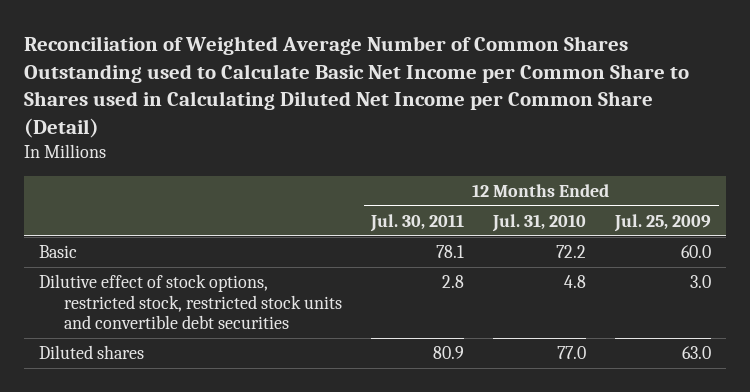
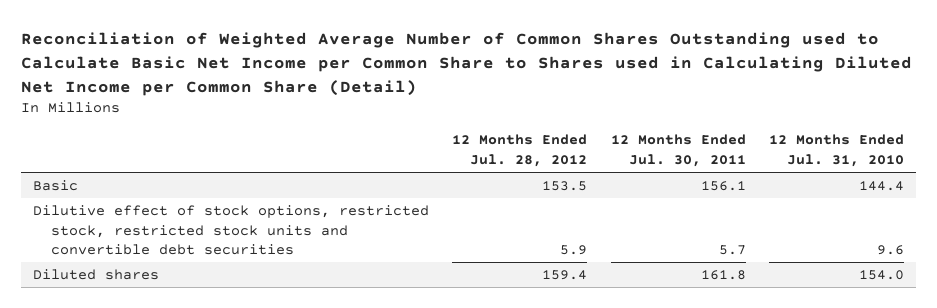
[614,213,712,232] Jul. 25, 2009 -> none
none -> [452,134,588,167] 12 Months Ended Jul. 28, 2012
[435,244,464,258] 78.1 -> [700,181,746,192] 156.1
[556,244,587,258] 72.2 -> [859,181,905,192] 144.4
[441,274,464,288] 2.8 -> [718,245,746,256] 5.7
[564,274,587,288] 4.8 -> [877,245,905,256] 9.6
[432,345,464,359] 80.9 -> [700,270,746,281] 161.8
[557,345,587,359] 77.0 -> [859,270,905,281] 154.0

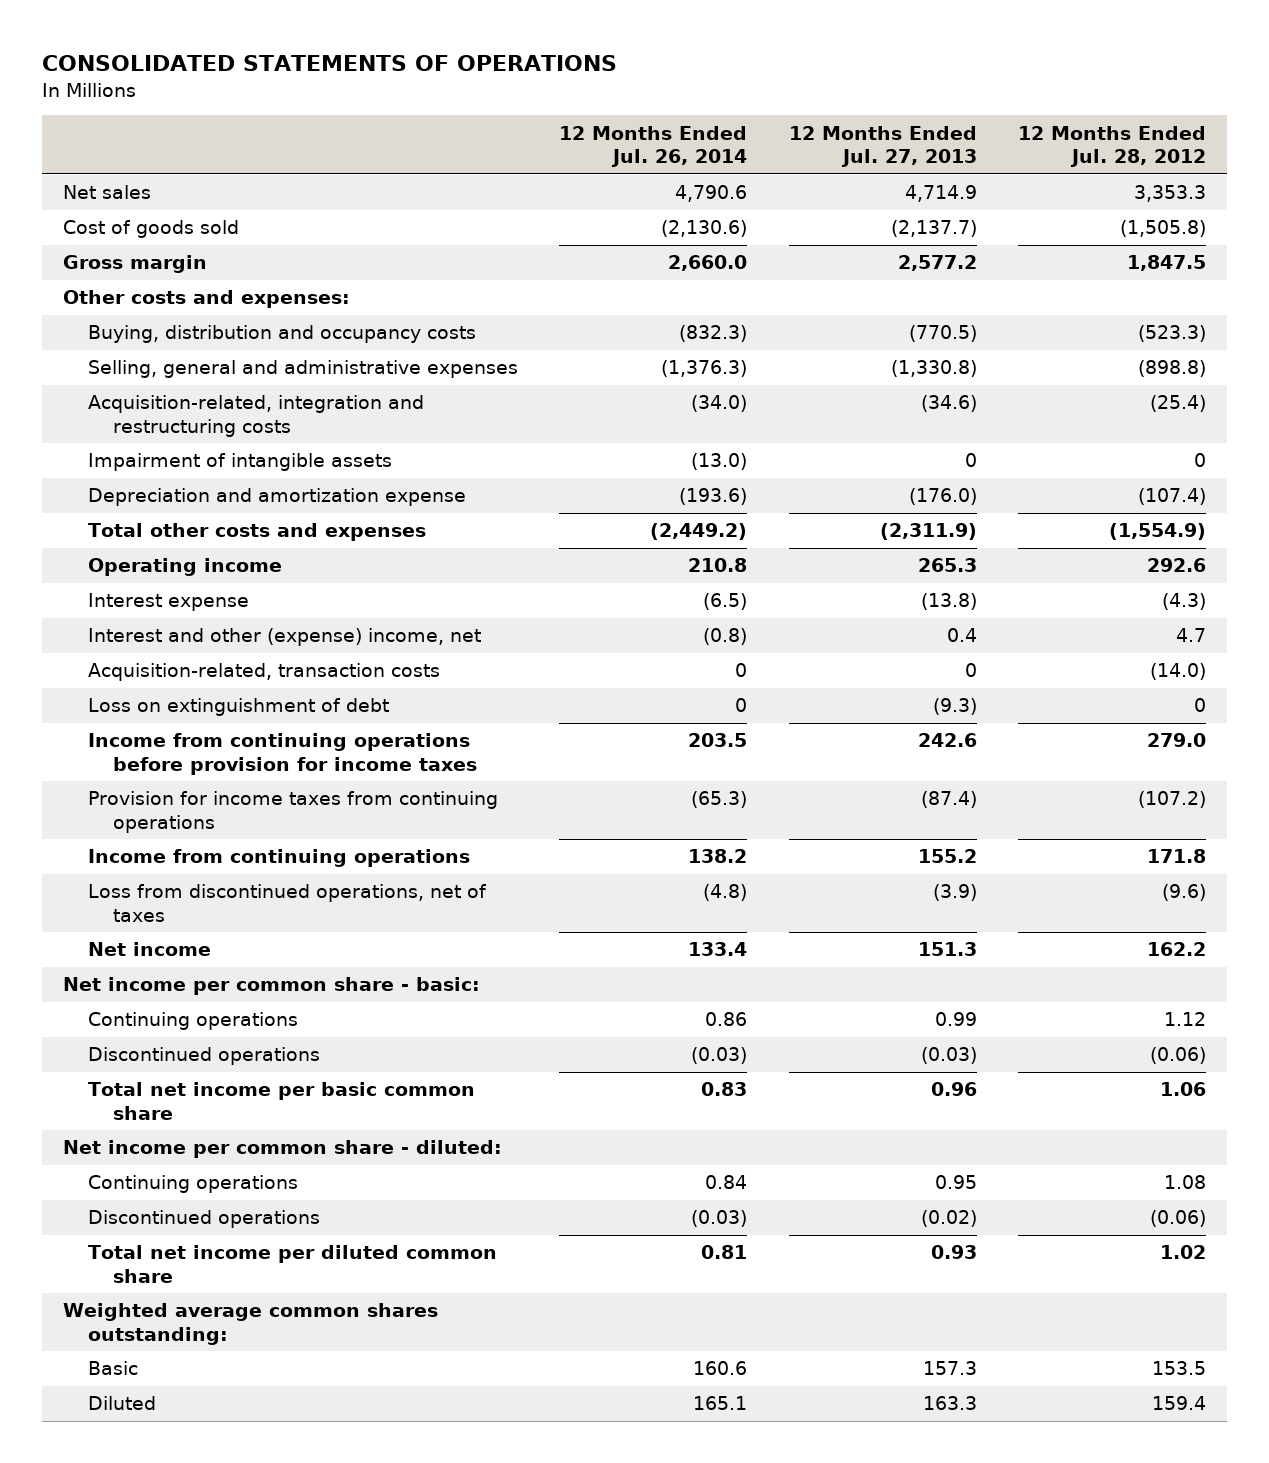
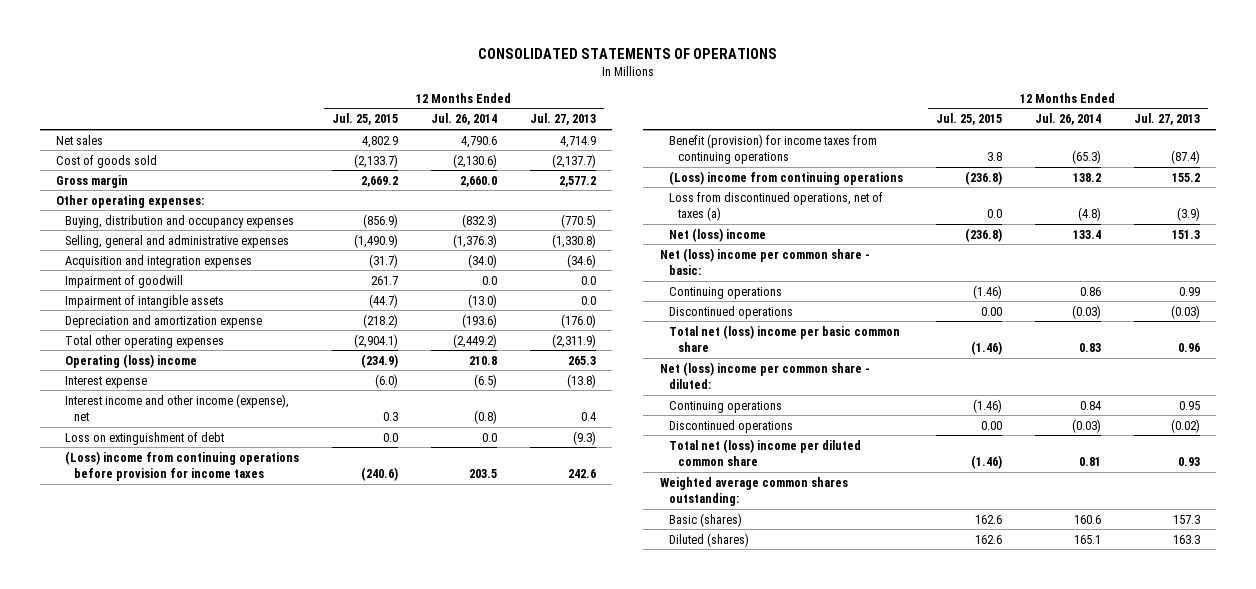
[1018,125,1207,168] 12 Months Ended Jul. 28, 2012 -> none
none -> [332,113,399,126] Jul. 25, 2015
[62,290,350,309] Other costs and expenses: -> [55,194,204,208] Other operating expenses:
[87,325,476,344] Buying, distribution and occupancy costs -> [65,214,295,228] Buying, distribution and occupancy expenses
[87,395,424,437] Acquisition-related, integration and restructuring costs -> [65,254,253,268] Acquisition and integration expenses
none -> [65,274,184,288] Impairment of goodwill
[964,453,977,468] 0 -> [580,295,596,305] 0.0
[87,523,426,542] Total other costs and expenses -> [65,334,225,348] Total other operating expenses
[87,558,282,577] Operating income -> [65,353,198,368] Operating (loss) income
[87,663,440,682] Acquisition-related, transaction costs -> none
[87,628,481,647] Interest and other (expense) income, net -> [65,393,290,421] Interest income and other income (expense), net
[735,698,748,713] 0 -> [481,432,497,442] 0.0
[87,733,478,775] Income from continuing operations before provision for income taxes -> [65,450,300,481] (Loss) income from continuing operations before provision for income taxes
[87,791,498,833] Provision for income taxes from continuing operations -> [669,133,878,164] Benefit (provision) for income taxes from continuing operations
[87,849,470,868] Income from continuing operations -> [669,170,904,185] (Loss) income from continuing operations
[87,884,487,922] Loss from discontinued operations, net of taxes -> [669,191,884,221] Loss from discontinued operations, net of taxes (a)
[87,942,211,957] Net income -> [669,227,767,242] Net (loss) income
[62,977,480,996] Net income per common share - basic: -> [659,247,870,275] Net (loss) income per common share - basic:
[87,1082,475,1120] Total net income per basic common share -> [669,324,901,352] Total net (loss) income per basic common share
[62,1140,502,1159] Net income per common share - diluted: -> [659,361,870,389] Net (loss) income per common share - diluted:
[87,1245,497,1283] Total net income per diluted common share -> [669,438,862,466] Total net (loss) income per diluted common share
[87,1361,138,1376] Basic -> [669,512,743,527] Basic (shares)
[87,1396,156,1411] Diluted -> [669,532,750,547] Diluted (shares)

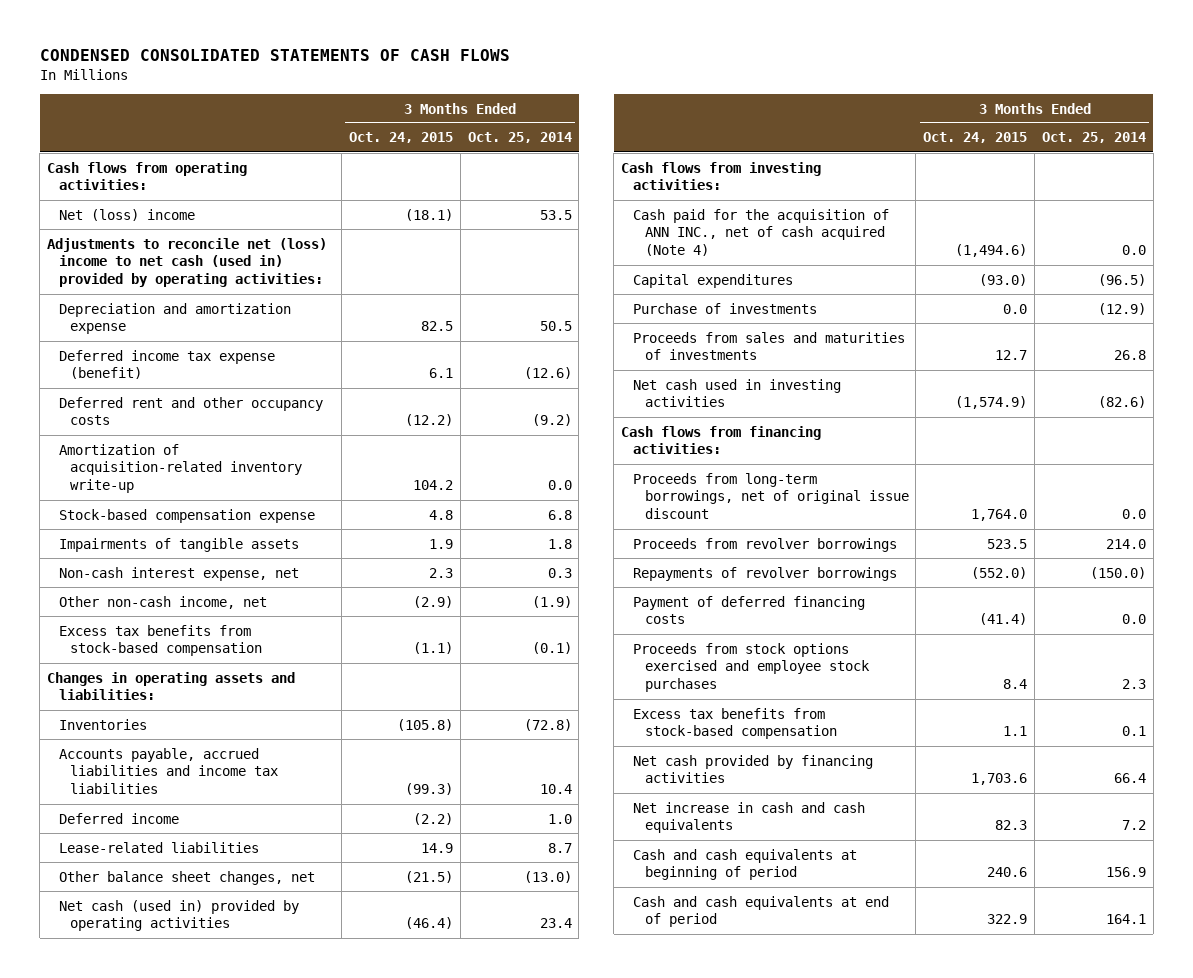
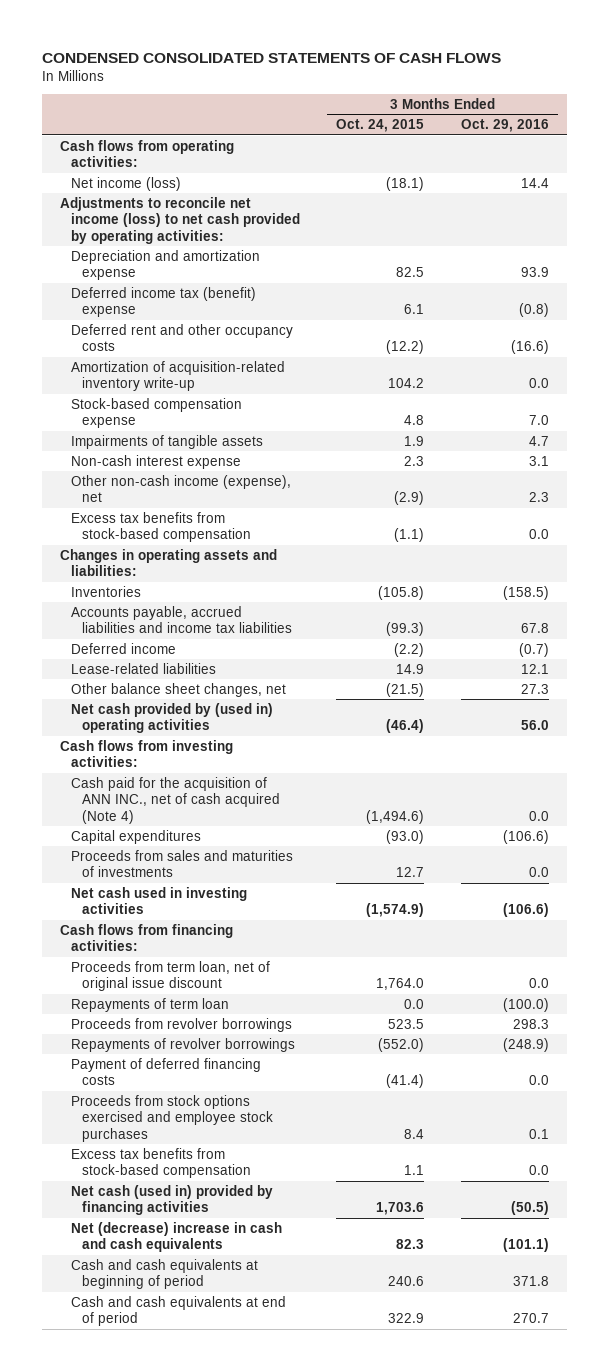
[467,132,572,144] Oct. 25, 2014 -> none
none -> [460,119,549,133] Oct. 29, 2016
[58,208,195,221] Net (loss) income -> [71,176,182,191] Net income (loss)
[46,237,327,288] Adjustments to reconcile net (loss) income to net cash (used in) provided by operating activities: -> [60,196,301,244] Adjustments to reconcile net income (loss) to net cash provided by operating activities:
[58,349,275,380] Deferred income tax expense (benefit) -> [71,286,257,318] Deferred income tax (benefit) expense
[58,566,299,581] Non-cash interest expense, net -> [71,454,242,469] Non-cash interest expense
[58,595,267,609] Other non-cash income, net -> [71,474,292,503] Other non-cash income (expense), net
[58,899,299,932] Net cash (used in) provided by operating activities -> [71,702,274,734] Net cash provided by (used in) operating activities
[632,302,817,314] Purchase of investments -> none
[632,472,909,520] Proceeds from long-term borrowings, net of original issue discount -> [71,960,271,992] Proceeds from term loan, net of original issue discount
none -> [71,997,230,1012] Repayments of term loan
[632,754,873,784] Net cash provided by financing activities -> [71,1184,274,1216] Net cash (used in) provided by financing activities
[632,801,865,834] Net increase in cash and cash equivalents -> [71,1221,283,1253] Net (decrease) increase in cash and cash equivalents

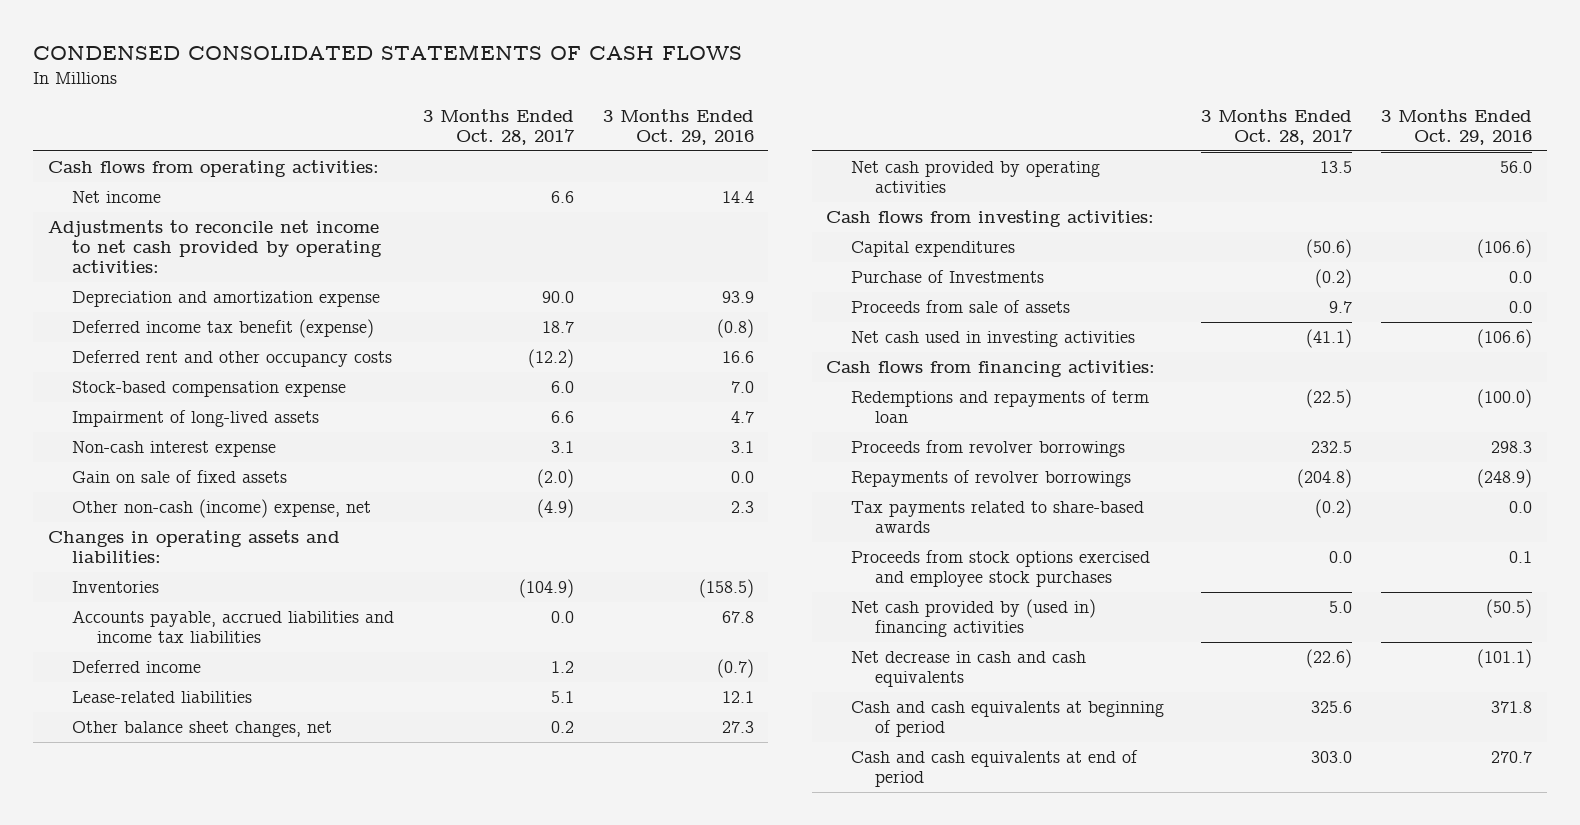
[336,119,425,133] Oct. 24, 2015 -> none
none -> [423,108,576,145] 3 Months Ended Oct. 28, 2017
[71,176,182,191] Net income (loss) -> [72,190,162,203] Net income
[60,196,301,244] Adjustments to reconcile net income (loss) to net cash provided by operating activities: -> [47,219,383,273] Adjustments to reconcile net income to net cash provided by operating activities:
[71,360,286,392] Amortization of acquisition-related inventory write-up -> none
[71,286,257,318] Deferred income tax (benefit) expense -> [72,318,375,338] Deferred income tax benefit (expense)
[510,340,549,355] (16.6) -> [721,350,754,363] 16.6
[71,434,264,449] Impairments of tangible assets -> [72,409,320,427] Impairment of long-lived assets
[71,511,251,543] Excess tax benefits from stock-based compensation -> none
none -> [72,469,288,483] Gain on sale of fixed assets
[71,474,292,503] Other non-cash income (expense), net -> [72,498,372,518] Other non-cash (income) expense, net
[71,702,274,734] Net cash provided by (used in) operating activities -> [850,160,1100,193] Net cash provided by operating activities
[71,776,280,824] Cash paid for the acquisition of ANN INC., net of cash acquired (Note 4) -> none
[71,849,294,878] Proceeds from sales and maturities of investments -> none
none -> [850,269,1044,283] Purchase of Investments
none -> [850,299,1070,313] Proceeds from sale of assets
[71,960,271,992] Proceeds from term loan, net of original issue discount -> none
[71,997,230,1012] Repayments of term loan -> [850,389,1149,423] Redemptions and repayments of term loan
[71,1057,262,1086] Payment of deferred financing costs -> none
none -> [850,500,1144,533] Tax payments related to share-based awards
[71,1147,251,1179] Excess tax benefits from stock-based compensation -> none
[71,1184,274,1216] Net cash (used in) provided by financing activities -> [850,598,1096,637] Net cash provided by (used in) financing activities
[71,1221,283,1253] Net (decrease) increase in cash and cash equivalents -> [850,650,1086,687] Net decrease in cash and cash equivalents

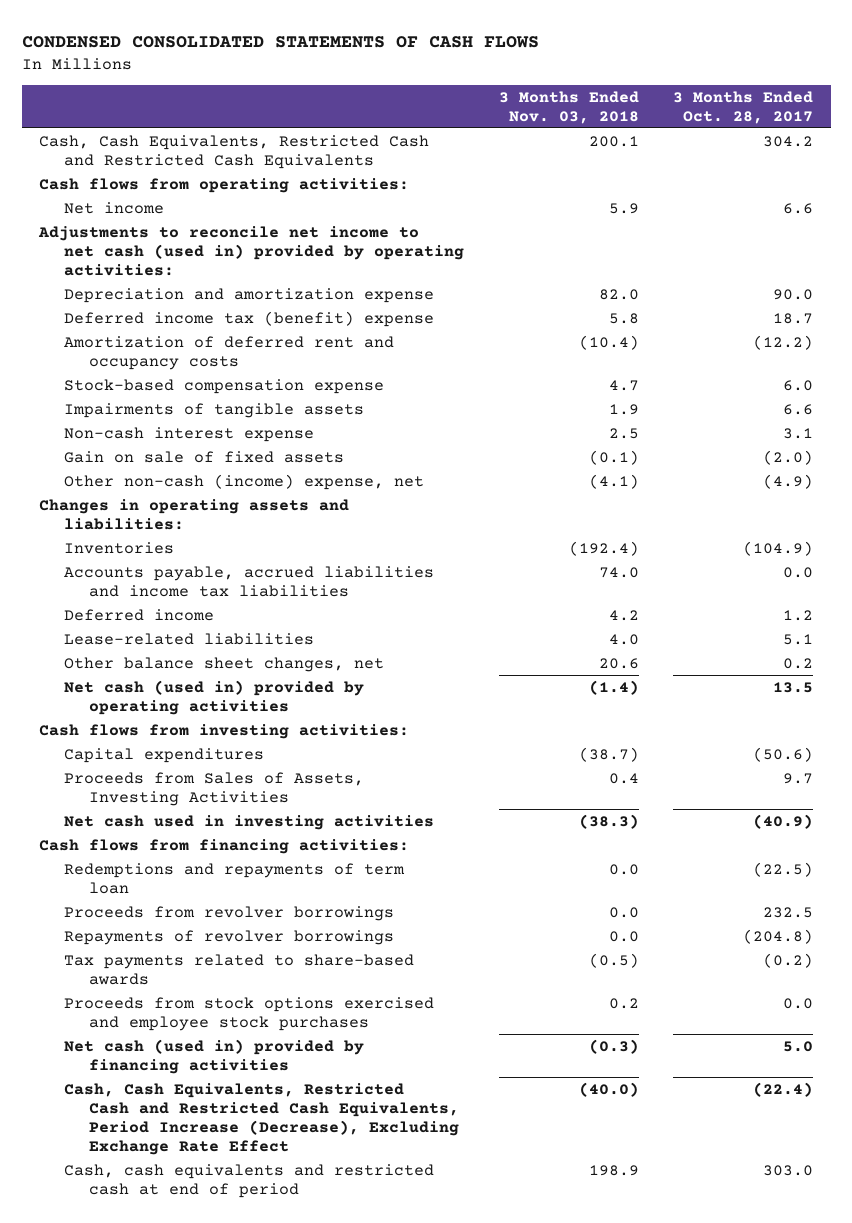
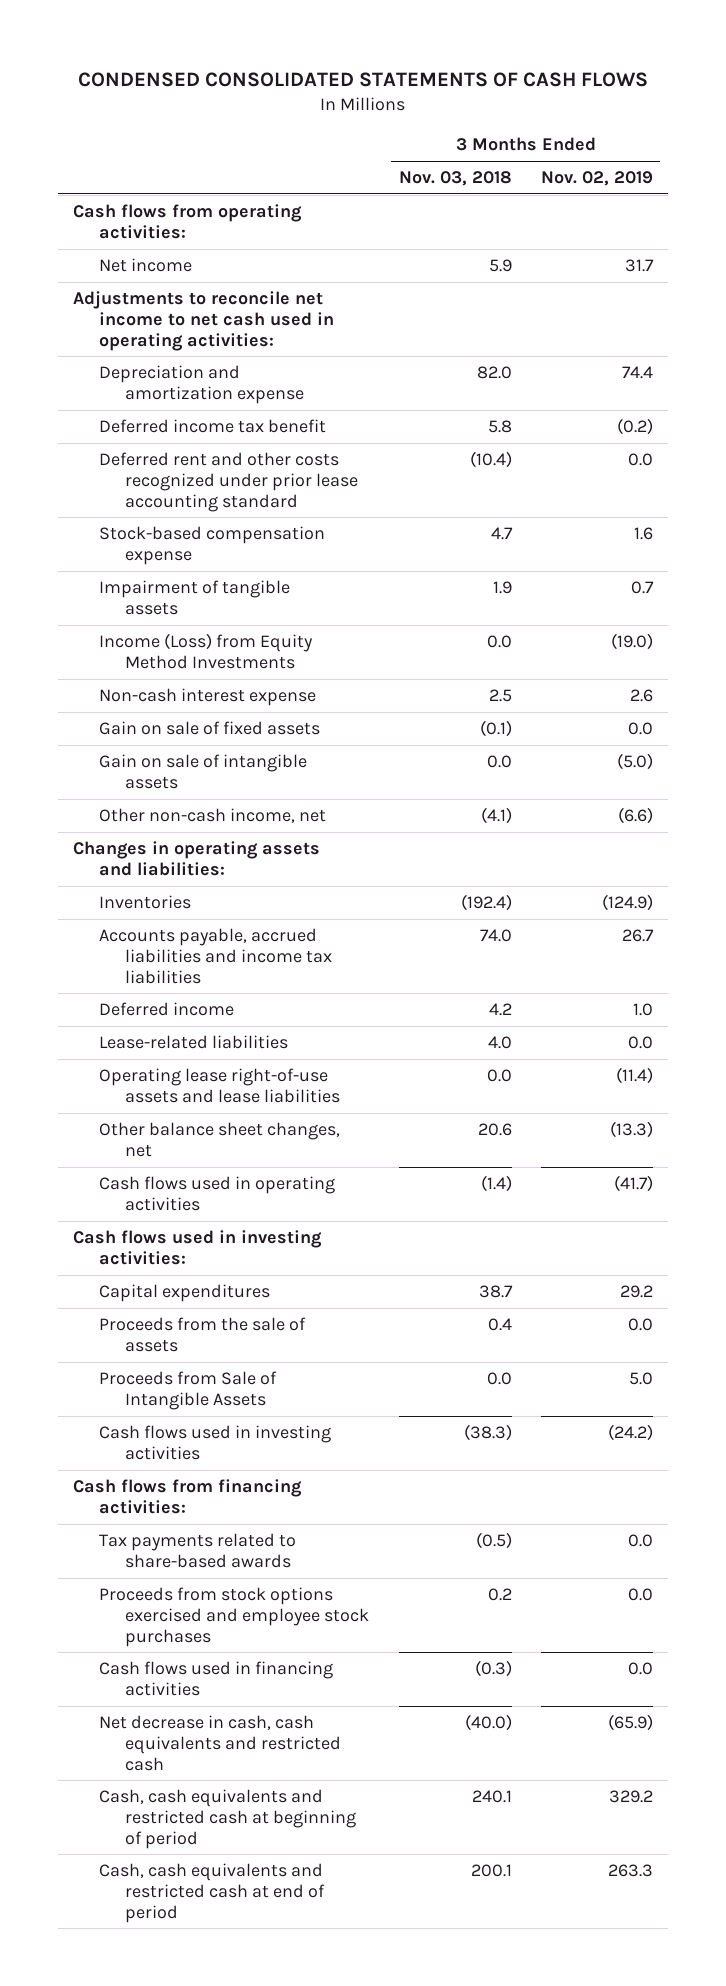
[673,90,814,124] 3 Months Ended Oct. 28, 2017 -> none
none -> [541,171,654,187] Nov. 02, 2019
[38,134,429,169] Cash, Cash Equivalents, Restricted Cash and Restricted Cash Equivalents -> none
[37,225,465,276] Adjustments to reconcile net income to net cash (used in) provided by operating activities: -> [73,291,335,351] Adjustments to reconcile net income to net cash used in operating activities:
[64,310,435,327] Deferred income tax (benefit) expense -> [99,419,327,434] Deferred income tax benefit
[64,335,395,370] Amortization of deferred rent and occupancy costs -> [99,452,359,512] Deferred rent and other costs recognized under prior lease accounting standard
[64,402,365,418] Impairments of tangible assets -> [99,580,291,615] Impairment of tangible assets
none -> [99,633,314,669] Income (Loss) from Equity Method Investments
none -> [99,754,308,789] Gain on sale of intangible assets
[64,473,425,490] Other non-cash (income) expense, net -> [99,808,327,824] Other non-cash income, net
none -> [99,1068,341,1103] Operating lease right-of-use assets and lease liabilities
[64,679,365,715] Net cash (used in) provided by operating activities -> [99,1176,336,1211] Cash flows used in operating activities
[38,723,409,739] Cash flows from investing activities: -> [73,1230,323,1265] Cash flows used in investing activities:
[578,746,639,762] (38.7) -> [478,1285,513,1299] 38.7
[64,771,365,806] Proceeds from Sales of Assets, Investing Activities -> [99,1317,307,1352] Proceeds from the sale of assets
none -> [99,1371,278,1410] Proceeds from Sale of Intangible Assets
[64,814,435,830] Net cash used in investing activities -> [99,1425,332,1460] Cash flows used in investing activities
[64,862,406,894] Redemptions and repayments of term loan -> none
[64,905,395,921] Proceeds from revolver borrowings -> none
[64,929,395,945] Repayments of revolver borrowings -> none
[64,1038,365,1074] Net cash (used in) provided by financing activities -> [99,1661,334,1696] Cash flows used in financing activities
[64,1082,460,1156] Cash, Cash Equivalents, Restricted Cash and Restricted Cash Equivalents, Period Increase (Decrease), Excluding Exchange Rate Effect -> [99,1715,342,1771] Net decrease in cash, cash equivalents and restricted cash
none -> [99,1789,357,1849] Cash, cash equivalents and restricted cash at beginning of period
[588,1164,639,1176] 198.9 -> [470,1864,512,1878] 200.1

